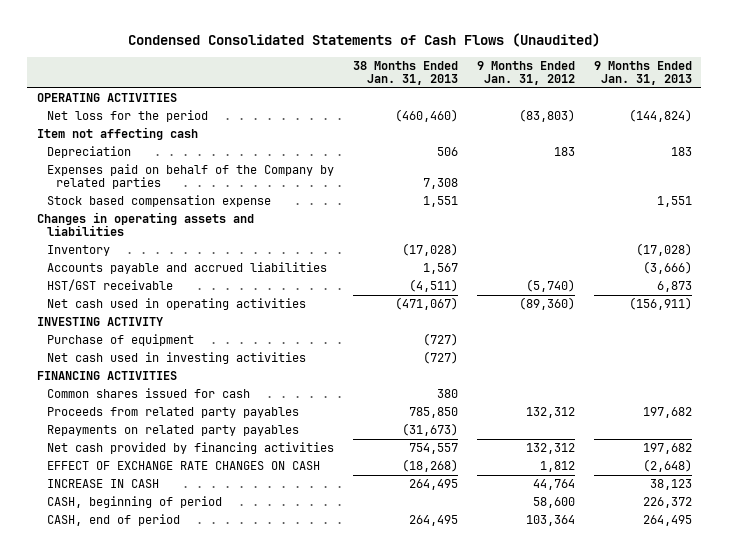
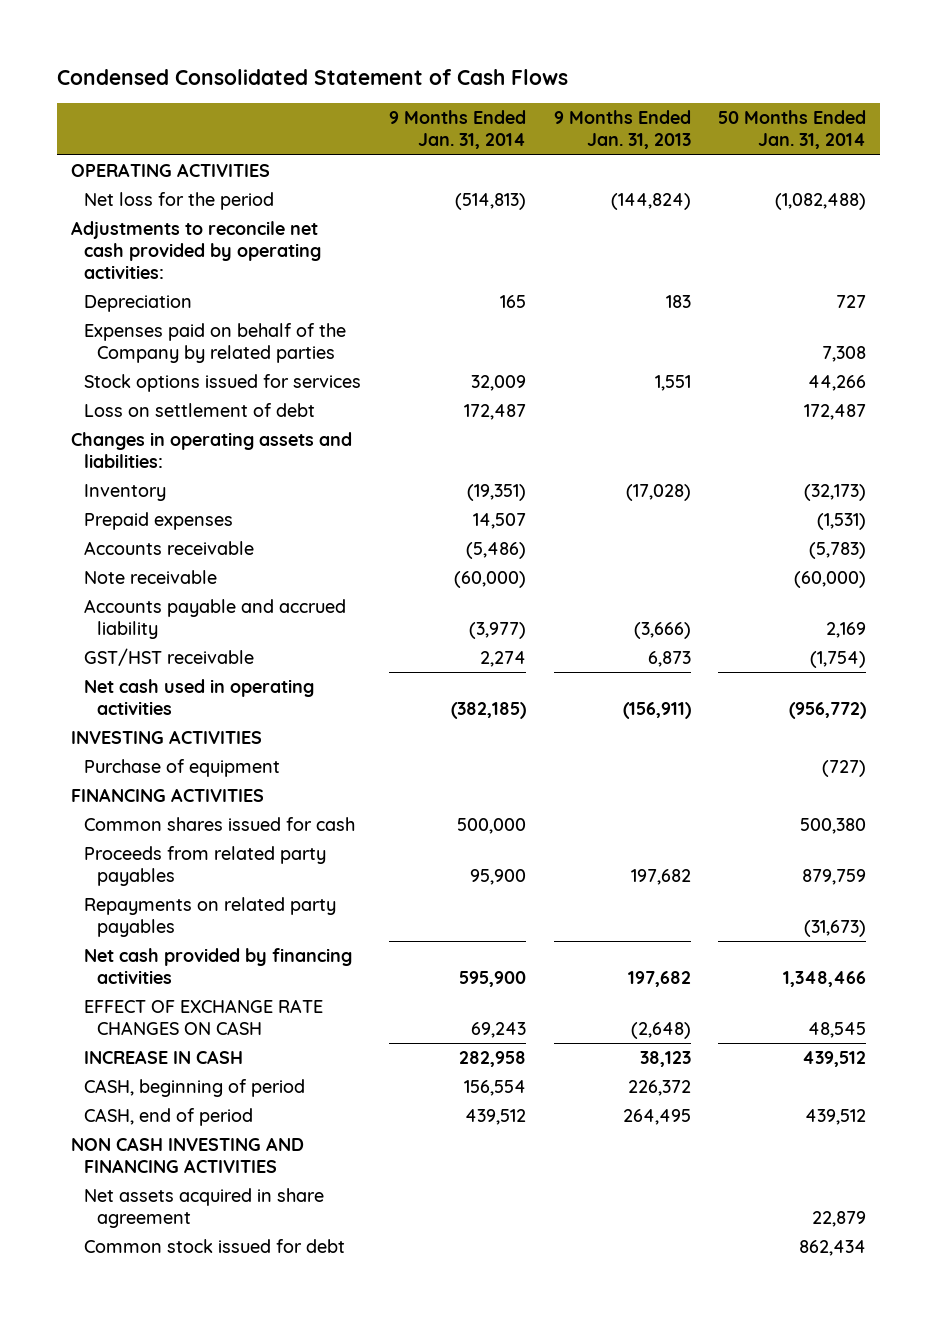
[128,33,601,48] Condensed Consolidated Statements of Cash Flows (Unaudited) -> [57,69,569,86] Condensed Consolidated Statement of Cash Flows
[352,60,458,86] 38 Months Ended Jan. 31, 2013 -> none
[476,60,575,86] 9 Months Ended Jan. 31, 2012 -> none
none -> [388,110,526,150] 9 Months Ended Jan. 31, 2014
none -> [718,110,867,150] 50 Months Ended Jan. 31, 2014
[37,127,199,141] Item not affecting cash -> [71,220,322,280] Adjustments to reconcile net cash provided by operating activities:
[46,195,271,208] Stock based compensation expense -> [84,373,362,392] Stock options issued for services
none -> [84,402,316,417] Loss on settlement of debt
[37,212,255,237] Changes in operating assets and liabilities -> [71,431,353,468] Changes in operating assets and liabilities:
none -> [84,511,234,530] Prepaid expenses
none -> [84,540,255,555] Accounts receivable
none -> [84,569,218,584] Note receivable
[46,262,327,275] Accounts payable and accrued liabilities -> [84,598,347,639] Accounts payable and accrued liability
[46,279,173,292] HST/GST receivable -> [84,647,255,666] GST/HST receivable
[37,317,164,327] INVESTING ACTIVITY -> [71,729,263,744] INVESTING ACTIVITIES
[46,352,306,365] Net cash used in investing activities -> none
none -> [71,1136,305,1173] NON CASH INVESTING AND FINANCING ACTIVITIES
none -> [84,1187,325,1228] Net assets acquired in share agreement
none -> [84,1238,346,1253] Common stock issued for debt

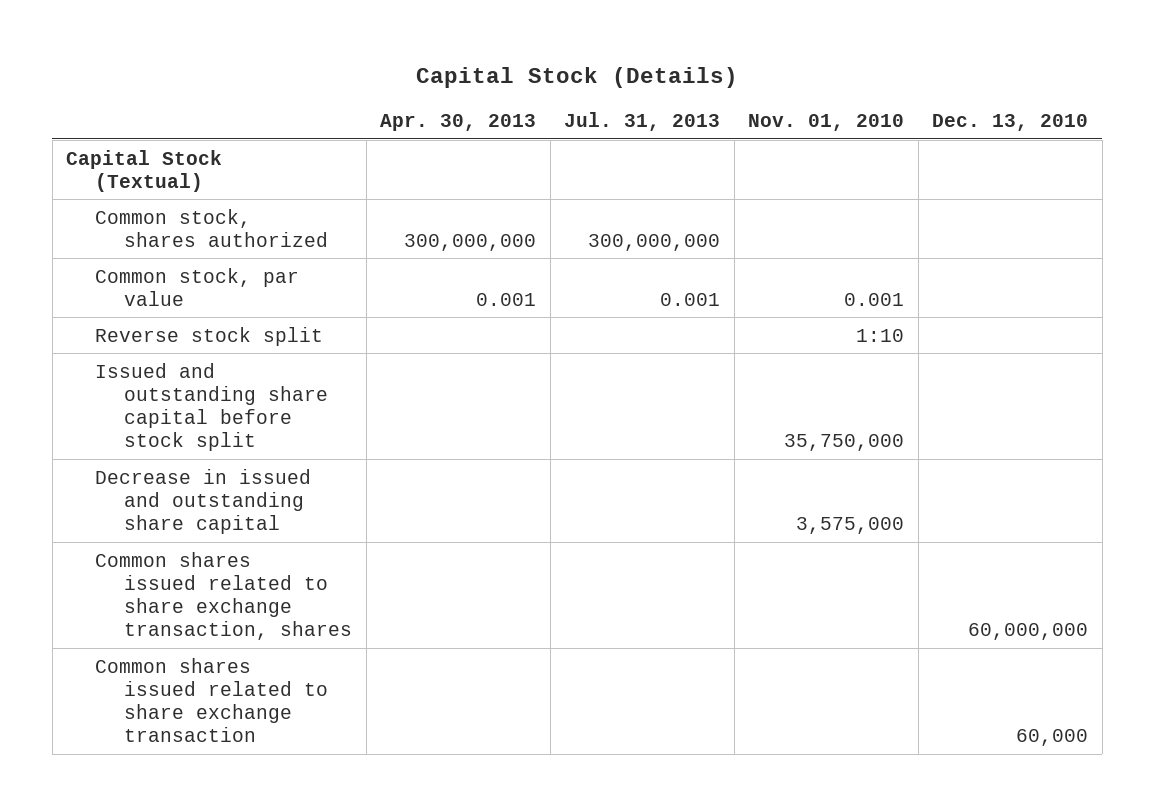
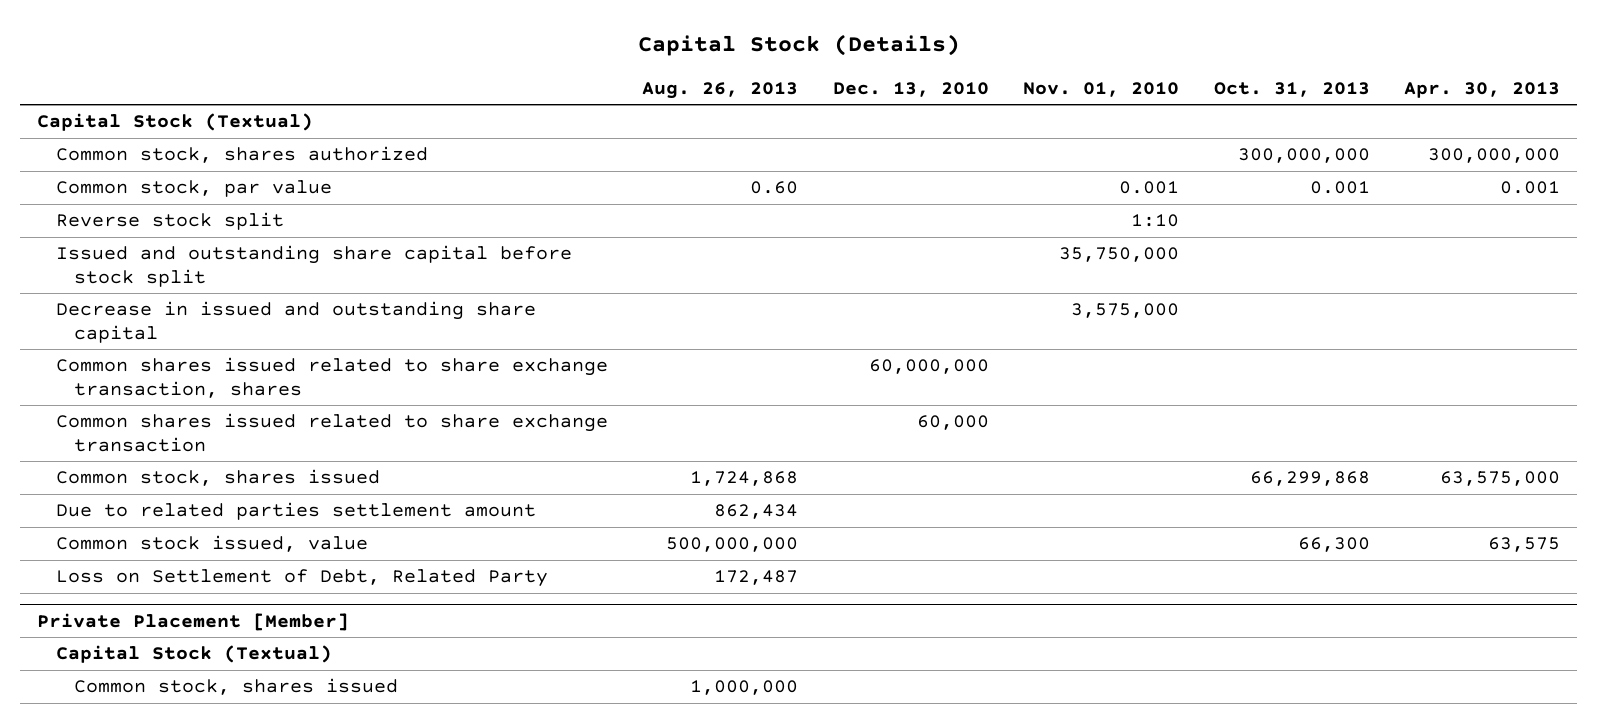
[564,111,721,131] Jul. 31, 2013 -> none
none -> [642,81,799,99] Aug. 26, 2013
none -> [1213,81,1370,97] Oct. 31, 2013
none -> [55,469,380,487] Common stock, shares issued
none -> [55,502,536,521] Due to related parties settlement amount
none -> [55,535,368,553] Common stock issued, value
none -> [55,569,548,588] Loss on Settlement of Debt, Related Party
none -> [37,613,350,632] Private Placement [Member]
none -> [55,645,332,664] Capital Stock (Textual)
none -> [73,678,398,696] Common stock, shares issued

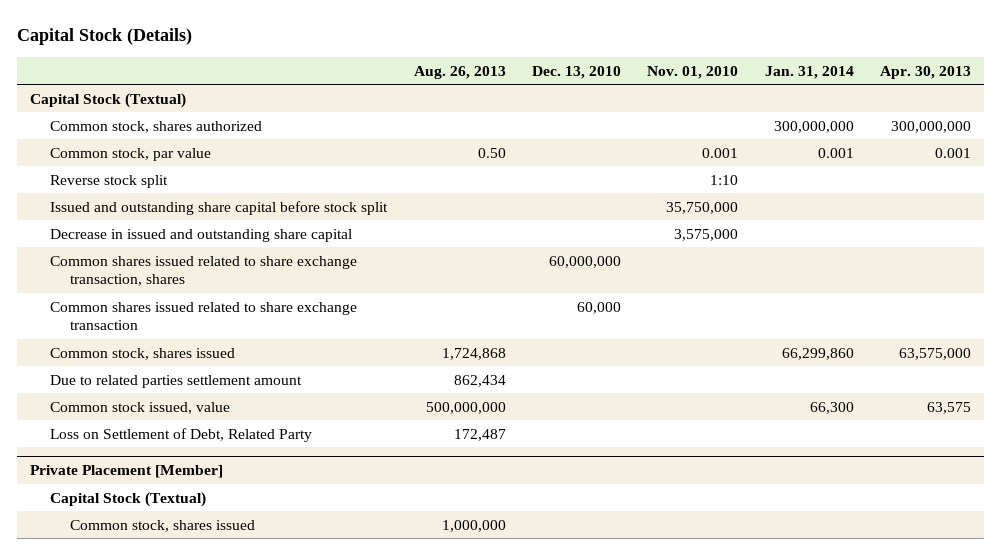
[1213,81,1370,97] Oct. 31, 2013 -> none
none -> [764,65,854,79] Jan. 31, 2014
[750,181,799,195] 0.60 -> [477,147,506,158] 0.50

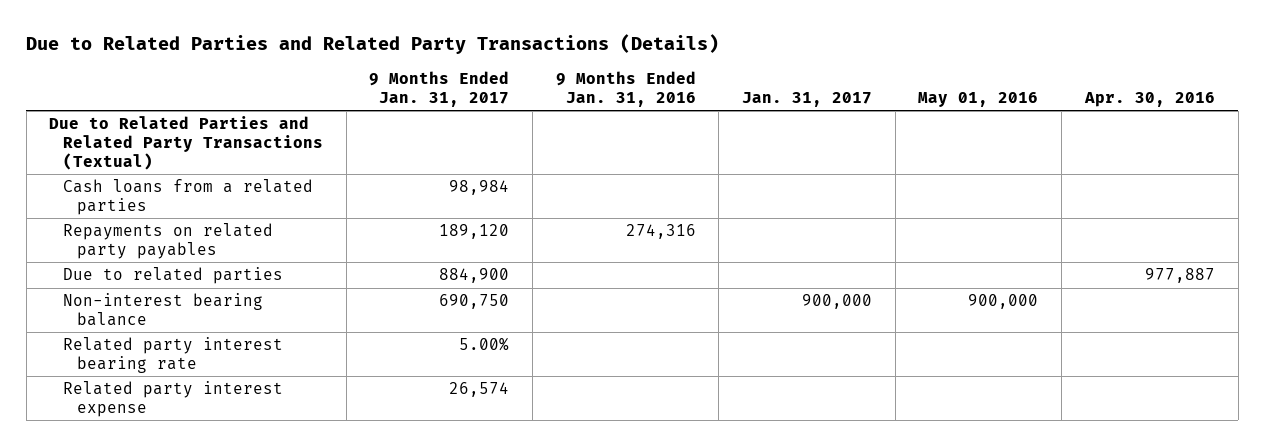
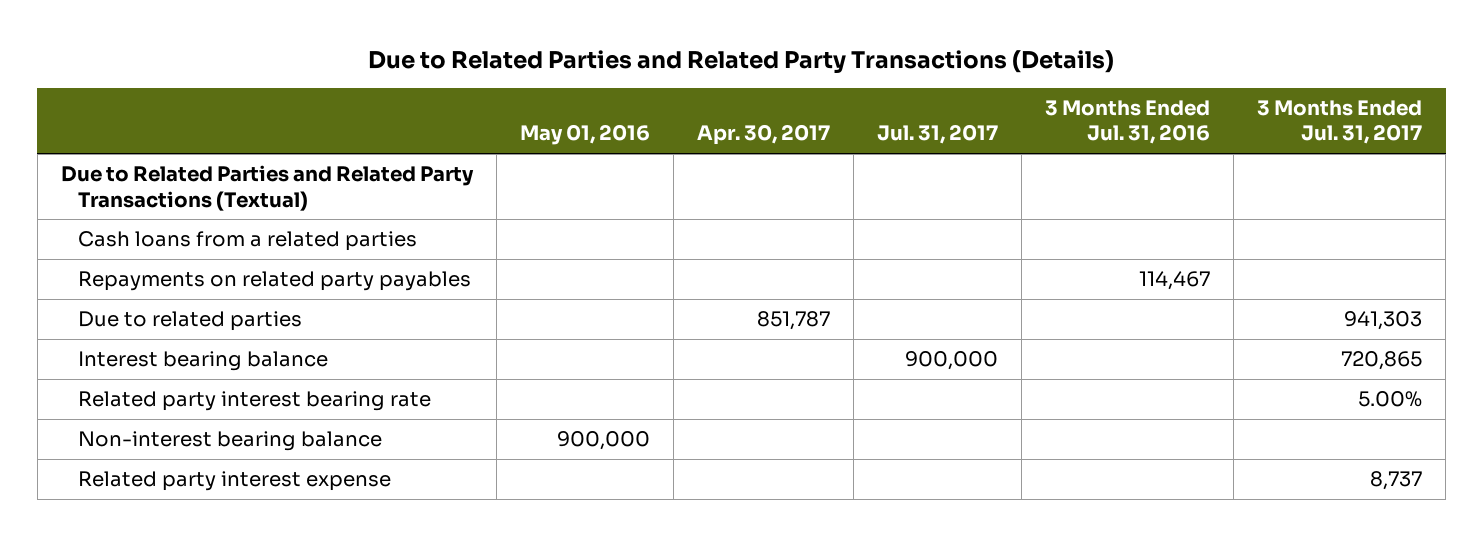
[369,71,510,107] 9 Months Ended Jan. 31, 2017 -> none
[555,71,696,107] 9 Months Ended Jan. 31, 2016 -> none
[742,91,873,107] Jan. 31, 2017 -> none
[1083,91,1215,107] Apr. 30, 2016 -> none
none -> [696,124,830,146] Apr. 30, 2017
none -> [876,124,998,145] Jul. 31, 2017
none -> [1045,100,1211,145] 3 Months Ended Jul. 31, 2016
none -> [1257,100,1423,145] 3 Months Ended Jul. 31, 2017
none -> [78,351,329,372] Interest bearing balance
[62,293,263,326] Non-interest bearing balance -> [78,431,383,452] Non-interest bearing balance

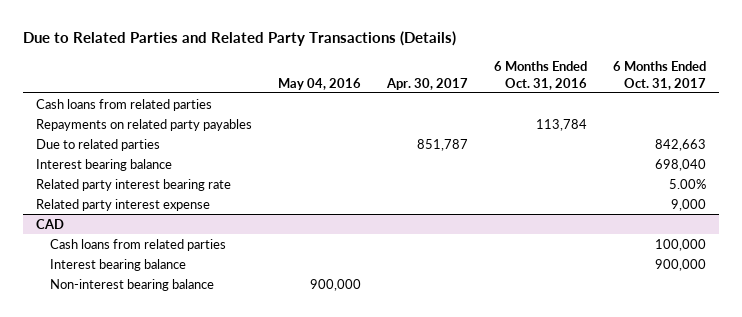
[519,124,650,146] May 01, 2016 -> none
[876,124,998,145] Jul. 31, 2017 -> none
[1045,100,1211,145] 3 Months Ended Jul. 31, 2016 -> none
[1257,100,1423,145] 3 Months Ended Jul. 31, 2017 -> none
none -> [277,77,361,90] May 04, 2016
none -> [493,61,587,90] 6 Months Ended Oct. 31, 2016
none -> [612,61,706,90] 6 Months Ended Oct. 31, 2017
[60,165,474,211] Due to Related Parties and Related Party Transactions (Textual) -> none
[78,231,418,252] Cash loans from a related parties -> [35,98,212,111] Cash loans from related parties
[78,431,383,452] Non-interest bearing balance -> none
none -> [35,218,64,229] CAD
none -> [49,238,226,251] Cash loans from related parties
none -> [49,258,186,271] Interest bearing balance
none -> [49,278,214,291] Non-interest bearing balance

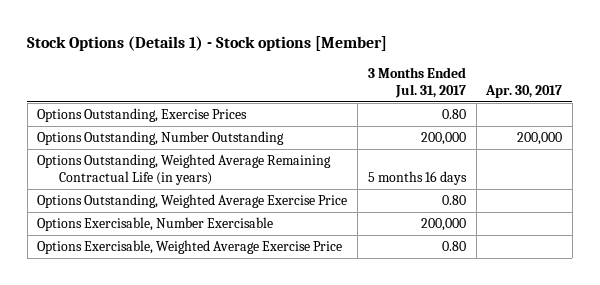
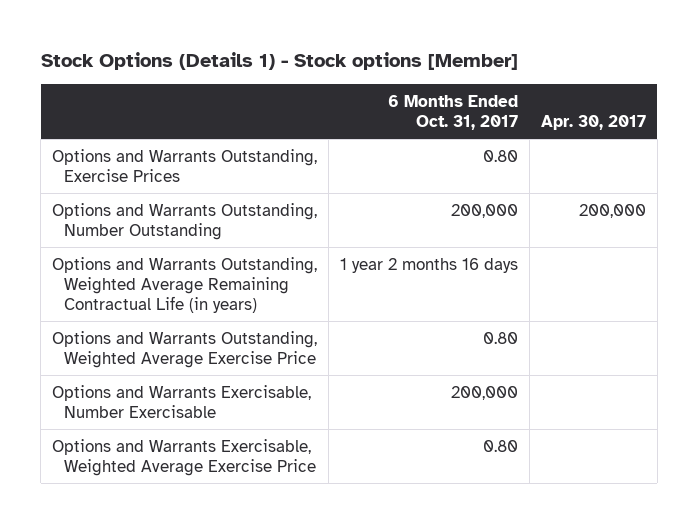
[367,67,466,98] 3 Months Ended Jul. 31, 2017 -> none
none -> [387,94,518,131] 6 Months Ended Oct. 31, 2017
[37,108,248,123] Options Outstanding, Exercise Prices -> [52,148,318,182] Options and Warrants Outstanding, Exercise Prices
[37,131,285,146] Options Outstanding, Number Outstanding -> [52,202,318,240] Options and Warrants Outstanding, Number Outstanding
[37,154,332,186] Options Outstanding, Weighted Average Remaining Contractual Life (in years) -> [52,256,318,314] Options and Warrants Outstanding, Weighted Average Remaining Contractual Life (in years)
[37,194,348,209] Options Outstanding, Weighted Average Exercise Price -> [52,330,318,368] Options and Warrants Outstanding, Weighted Average Exercise Price
[37,217,274,232] Options Exercisable, Number Exercisable -> [52,384,312,418] Options and Warrants Exercisable, Number Exercisable
[37,240,343,255] Options Exercisable, Weighted Average Exercise Price -> [52,438,317,476] Options and Warrants Exercisable, Weighted Average Exercise Price

